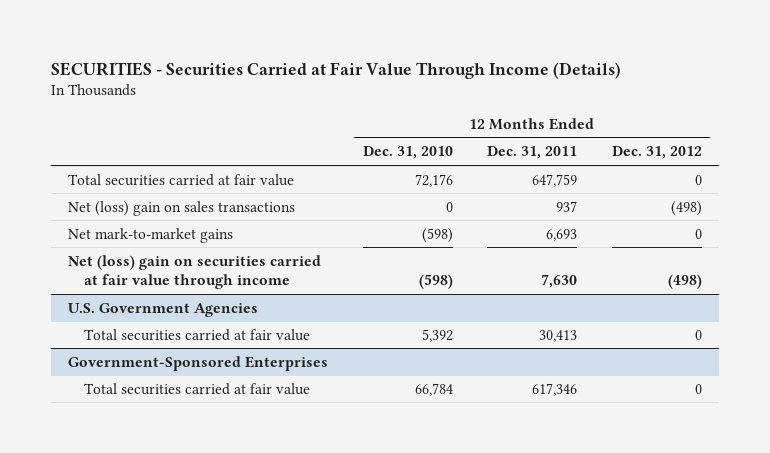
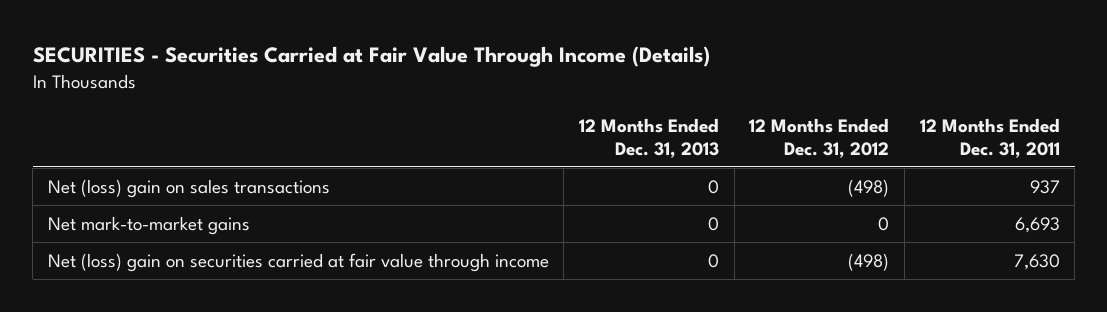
[362,146,453,160] Dec. 31, 2010 -> none
none -> [578,117,719,158] 12 Months Ended Dec. 31, 2013
[67,173,294,186] Total securities carried at fair value -> none
[67,302,258,317] U.S. Government Agencies -> none
[84,328,311,341] Total securities carried at fair value -> none
[67,355,328,371] Government-Sponsored Enterprises -> none
[84,382,311,395] Total securities carried at fair value -> none

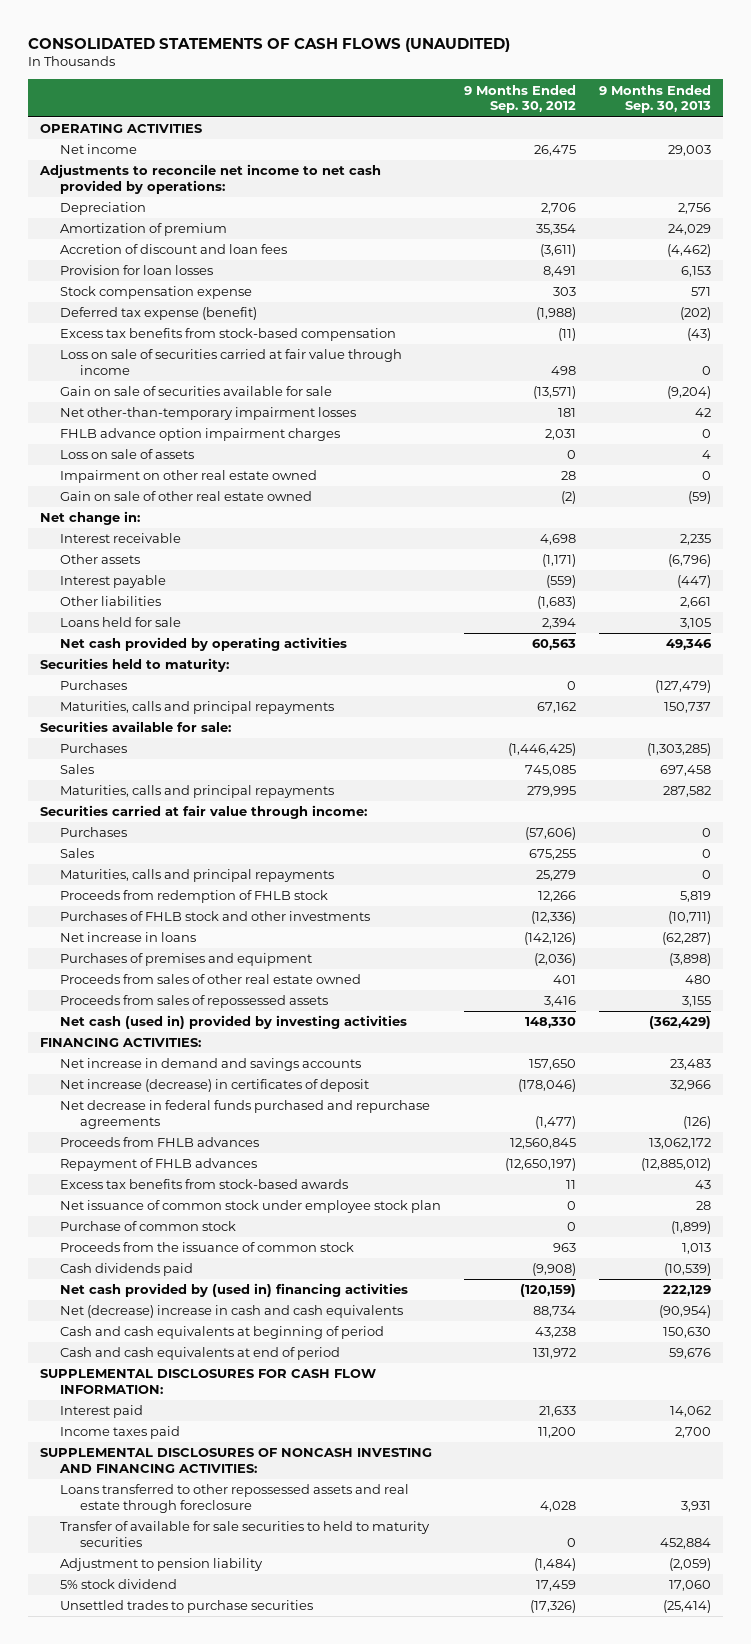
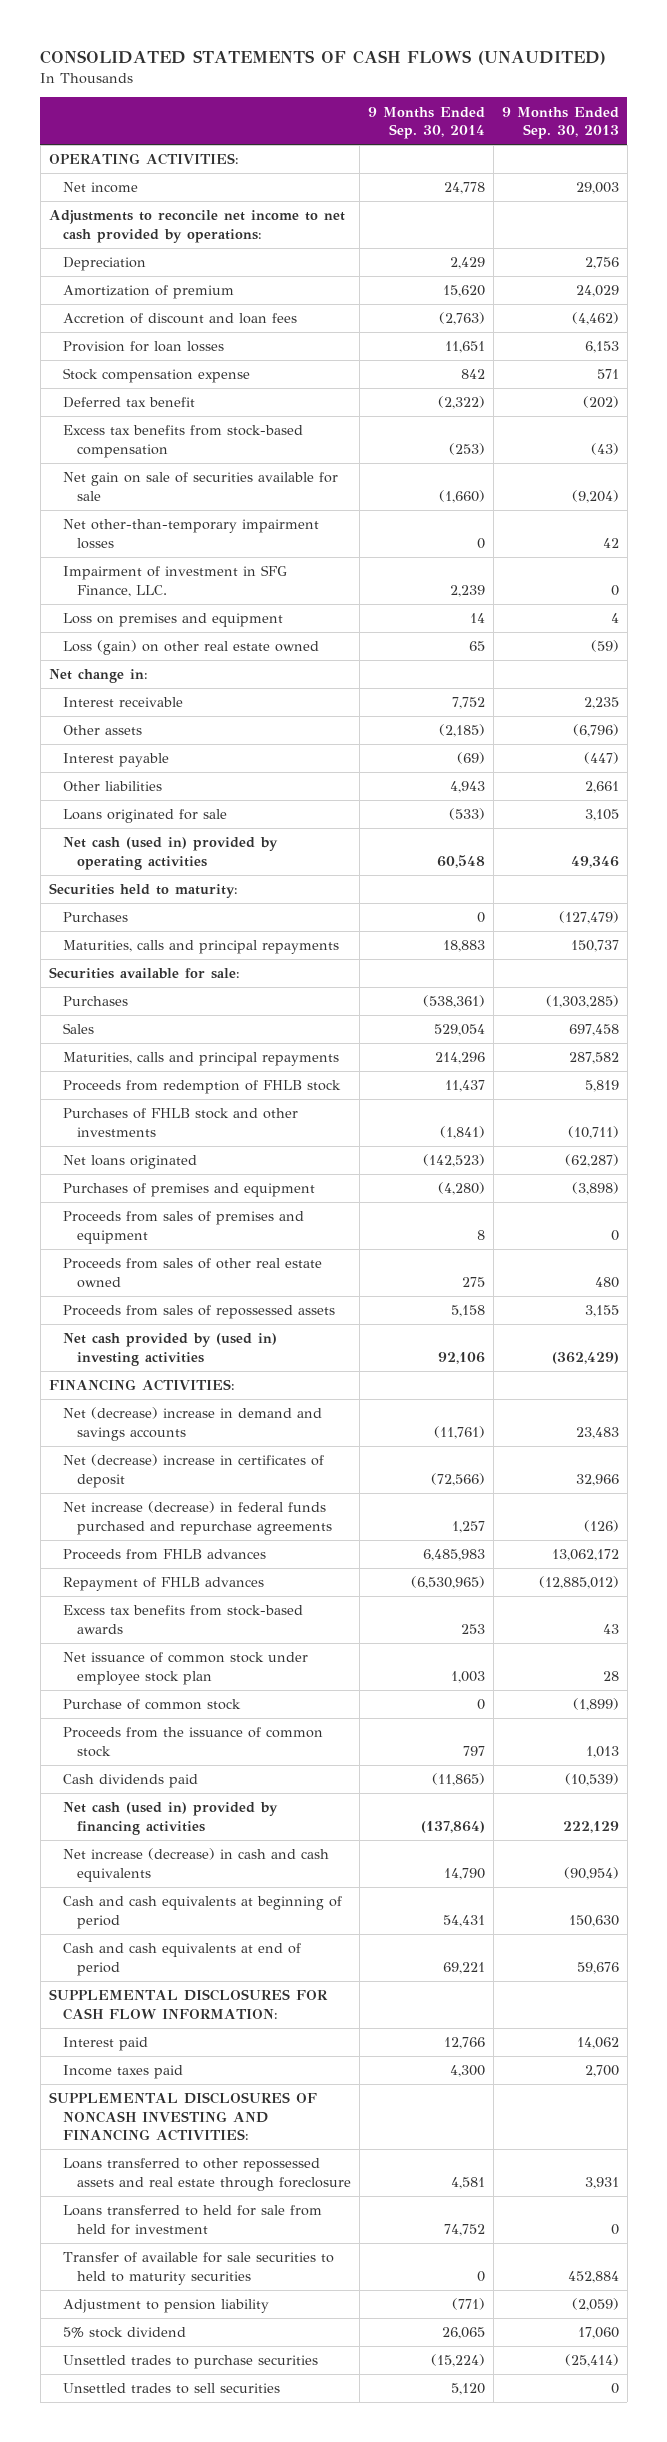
[464,84,577,114] 9 Months Ended Sep. 30, 2012 -> none
none -> [367,106,485,139] 9 Months Ended Sep. 30, 2014
[39,124,202,134] OPERATING ACTIVITIES -> [48,153,239,166] OPERATING ACTIVITIES:
[59,307,257,321] Deferred tax expense (benefit) -> [62,397,195,409] Deferred tax benefit
[59,349,402,375] Loss on sale of securities carried at fair value through income -> none
[59,386,332,397] Gain on sale of securities available for sale -> [62,472,338,501] Net gain on sale of securities available for sale
[59,428,340,442] FHLB advance option impairment charges -> none
[59,470,317,484] Impairment on other real estate owned -> none
none -> [62,565,287,597] Impairment of investment in SFG Finance, LLC.
[59,449,194,460] Loss on sale of assets -> [62,613,283,628] Loss on premises and equipment
[59,491,312,502] Gain on sale of other real estate owned -> [62,640,319,656] Loss (gain) on other real estate owned
[59,617,181,628] Loans held for sale -> [62,809,227,824] Loans originated for sale
[59,637,347,652] Net cash provided by operating activities -> [62,837,278,870] Net cash (used in) provided by operating activities
[39,805,367,820] Securities carried at fair value through income: -> none
[59,827,127,838] Purchases -> none
[59,848,94,859] Sales -> none
[59,869,334,883] Maturities, calls and principal repayments -> none
[59,932,196,943] Net increase in loans -> [62,1155,197,1170] Net loans originated
none -> [62,1211,304,1244] Proceeds from sales of premises and equipment
[59,1015,407,1030] Net cash (used in) provided by investing activities -> [62,1333,277,1366] Net cash provided by (used in) investing activities
[59,1058,361,1072] Net increase in demand and savings accounts -> [62,1407,322,1441] Net (decrease) increase in demand and savings accounts
[59,1079,369,1093] Net increase (decrease) in certificates of deposit -> [62,1454,324,1488] Net (decrease) increase in certificates of deposit
[59,1100,430,1129] Net decrease in federal funds purchased and repurchase agreements -> [62,1501,333,1535] Net increase (decrease) in federal funds purchased and repurchase agreements
[59,1283,408,1298] Net cash provided by (used in) financing activities -> [62,1802,278,1835] Net cash (used in) provided by financing activities
[59,1305,403,1319] Net (decrease) increase in cash and cash equivalents -> [62,1848,329,1882] Net increase (decrease) in cash and cash equivalents
none -> [62,2205,322,2235] Loans transferred to held for sale from held for investment
none -> [62,2383,280,2395] Unsettled trades to sell securities

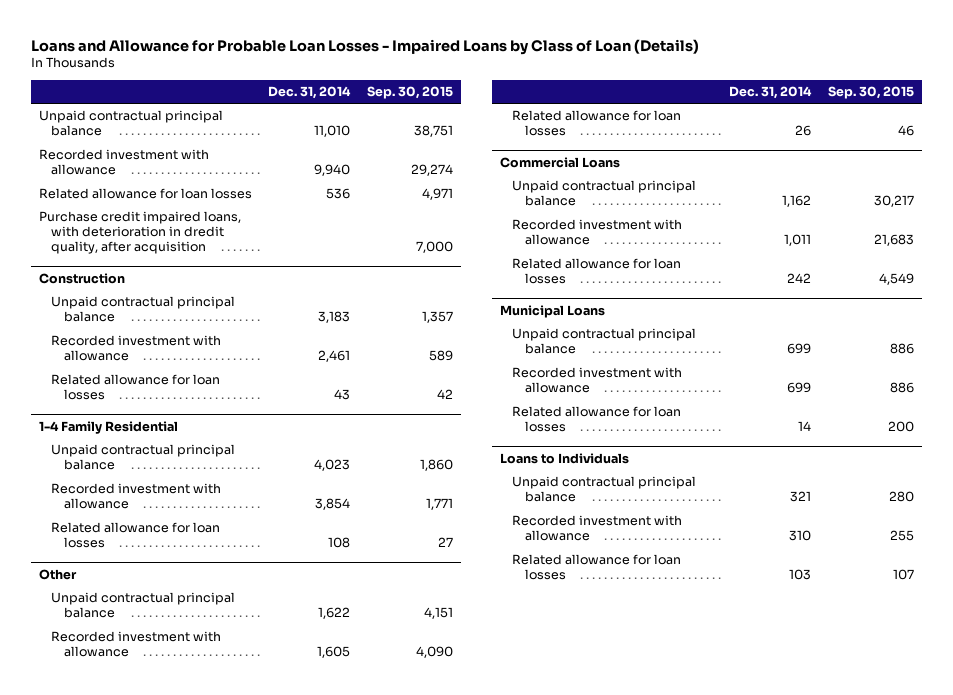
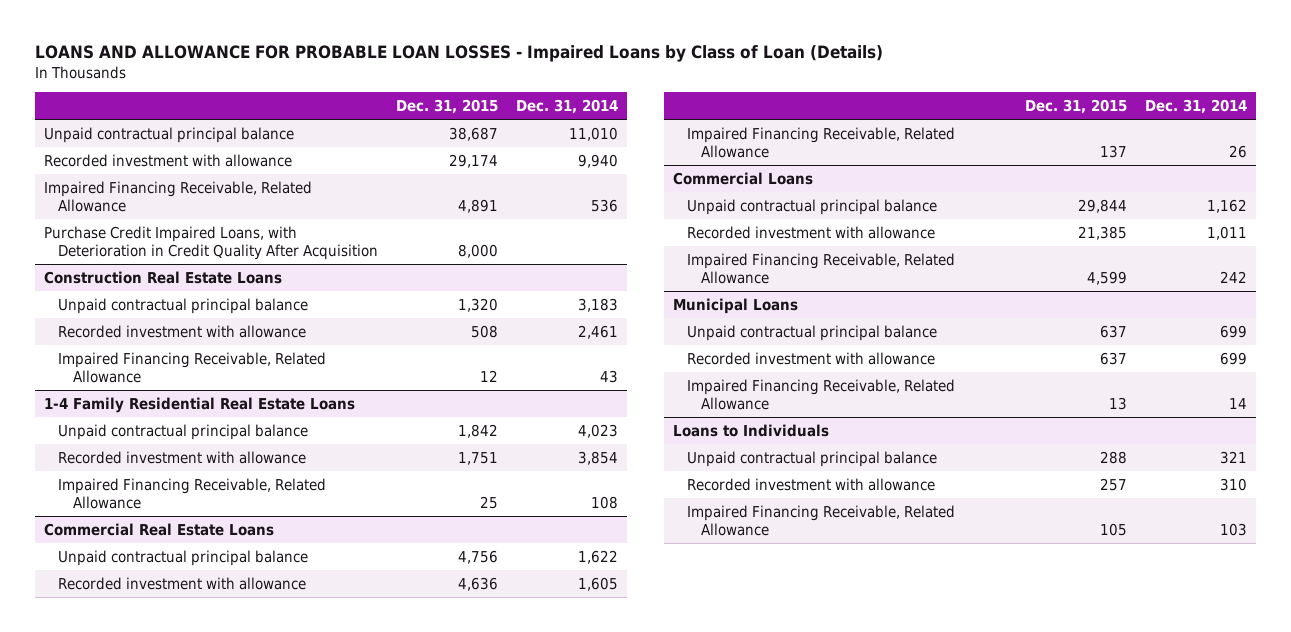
[31,38,700,55] Loans and Allowance for Probable Loan Losses - Impaired Loans by Class of Loan (Details) -> [35,44,884,62] LOANS AND ALLOWANCE FOR PROBABLE LOAN LOSSES - Impaired Loans by Class of Loan (Details)
[366,86,453,100] Sep. 30, 2015 -> none
none -> [396,99,499,115] Dec. 31, 2015
[39,188,253,200] Related allowance for loan losses -> [44,180,313,212] Impaired Financing Receivable, Related Allowance
[39,211,242,255] Purchase credit impaired loans, with deterioration in dredit quality, after acquisition -> [44,225,379,260] Purchase Credit Impaired Loans, with Deterioration in Credit Quality After Acquisition
[39,272,126,284] Construction -> [44,270,283,284] Construction Real Estate Loans
[51,374,221,401] Related allowance for loan losses -> [58,351,327,383] Impaired Financing Receivable, Related Allowance
[39,420,179,434] 1-4 Family Residential -> [44,396,356,413] 1-4 Family Residential Real Estate Loans
[51,522,221,549] Related allowance for loan losses -> [58,477,327,509] Impaired Financing Receivable, Related Allowance
[39,568,78,580] Other -> [44,522,275,536] Commercial Real Estate Loans
[512,110,682,137] Related allowance for loan losses -> [686,126,955,158] Impaired Financing Receivable, Related Allowance
[512,258,682,285] Related allowance for loan losses -> [686,252,955,284] Impaired Financing Receivable, Related Allowance
[512,406,682,433] Related allowance for loan losses -> [686,378,955,410] Impaired Financing Receivable, Related Allowance
[512,554,682,581] Related allowance for loan losses -> [686,504,955,536] Impaired Financing Receivable, Related Allowance

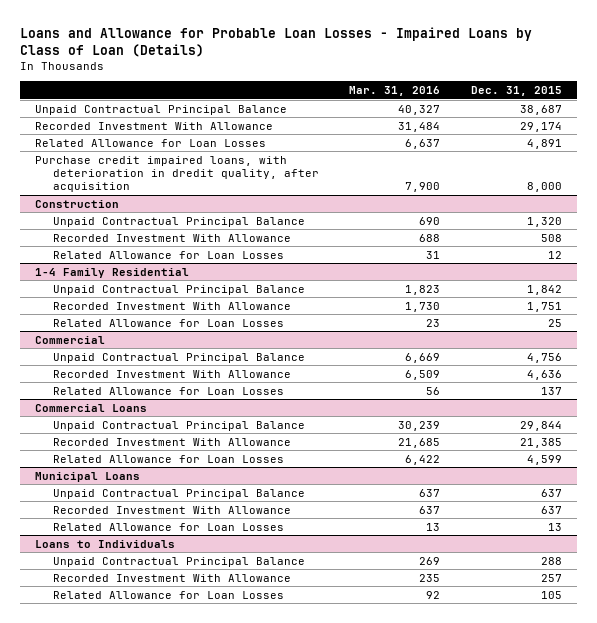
[35,44,884,62] LOANS AND ALLOWANCE FOR PROBABLE LOAN LOSSES - Impaired Loans by Class of Loan (Details) -> [20,26,533,57] Loans and Allowance for Probable Loan Losses - Impaired Loans by Class of Loan (Details)
[516,99,619,115] Dec. 31, 2014 -> none
none -> [349,86,441,97] Mar. 31, 2016
[44,126,295,143] Unpaid contractual principal balance -> [35,104,288,115] Unpaid Contractual Principal Balance
[44,153,293,167] Recorded investment with allowance -> [35,121,274,130] Recorded Investment With Allowance
[44,180,313,212] Impaired Financing Receivable, Related Allowance -> [35,138,267,147] Related Allowance for Loan Losses
[44,225,379,260] Purchase Credit Impaired Loans, with Deterioration in Credit Quality After Acquisition -> [35,155,319,193] Purchase credit impaired loans, with deterioration in dredit quality, after acquisition
[44,270,283,284] Construction Real Estate Loans -> [35,199,120,208] Construction
[58,297,309,314] Unpaid contractual principal balance -> [52,216,305,227] Unpaid Contractual Principal Balance
[58,324,307,338] Recorded investment with allowance -> [52,233,291,242] Recorded Investment With Allowance
[58,351,327,383] Impaired Financing Receivable, Related Allowance -> [52,250,284,259] Related Allowance for Loan Losses
[44,396,356,413] 1-4 Family Residential Real Estate Loans -> [35,267,190,278] 1-4 Family Residential
[58,423,309,440] Unpaid contractual principal balance -> [52,284,305,295] Unpaid Contractual Principal Balance
[58,450,307,464] Recorded investment with allowance -> [52,301,291,310] Recorded Investment With Allowance
[58,477,327,509] Impaired Financing Receivable, Related Allowance -> [52,318,284,327] Related Allowance for Loan Losses
[44,522,275,536] Commercial Real Estate Loans -> [35,335,106,344] Commercial
[58,549,309,566] Unpaid contractual principal balance -> [52,352,305,363] Unpaid Contractual Principal Balance
[58,576,307,590] Recorded investment with allowance -> [52,369,291,378] Recorded Investment With Allowance
[686,126,955,158] Impaired Financing Receivable, Related Allowance -> [52,386,284,395] Related Allowance for Loan Losses
[686,198,937,215] Unpaid contractual principal balance -> [52,420,305,431] Unpaid Contractual Principal Balance
[686,225,935,239] Recorded investment with allowance -> [52,437,291,446] Recorded Investment With Allowance
[686,252,955,284] Impaired Financing Receivable, Related Allowance -> [52,454,284,463] Related Allowance for Loan Losses
[686,324,937,341] Unpaid contractual principal balance -> [52,488,305,499] Unpaid Contractual Principal Balance
[686,351,935,365] Recorded investment with allowance -> [52,505,291,514] Recorded Investment With Allowance
[686,378,955,410] Impaired Financing Receivable, Related Allowance -> [52,522,284,531] Related Allowance for Loan Losses
[686,450,937,467] Unpaid contractual principal balance -> [52,556,305,567] Unpaid Contractual Principal Balance
[686,477,935,491] Recorded investment with allowance -> [52,573,291,582] Recorded Investment With Allowance
[686,504,955,536] Impaired Financing Receivable, Related Allowance -> [52,590,284,599] Related Allowance for Loan Losses

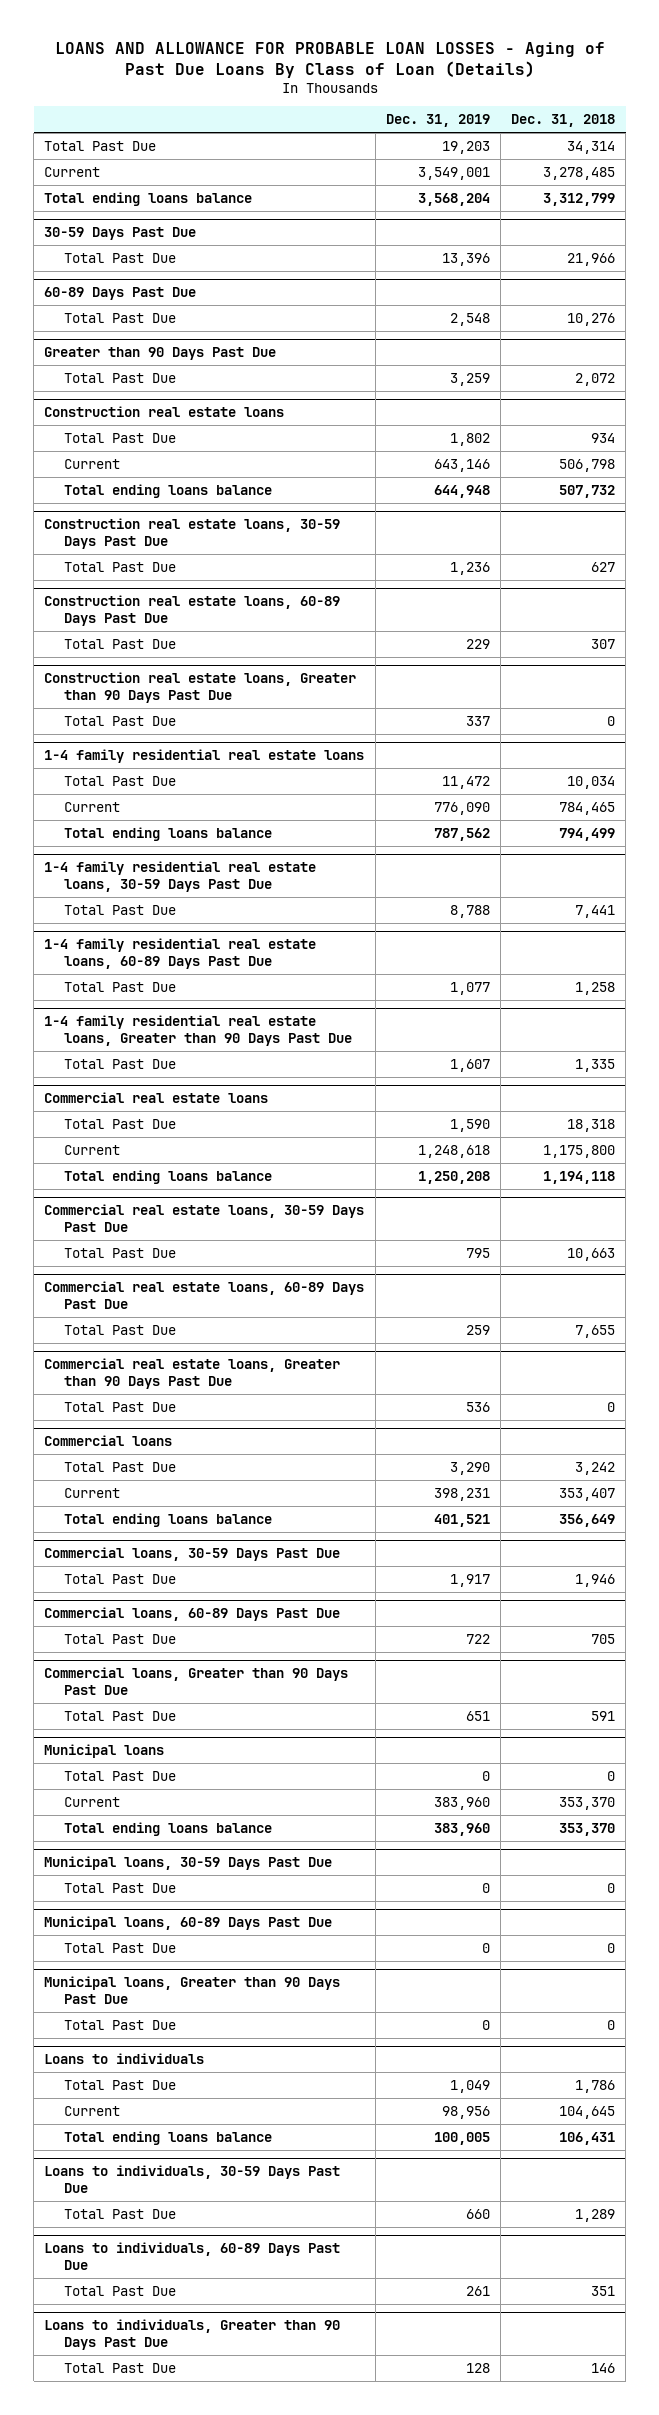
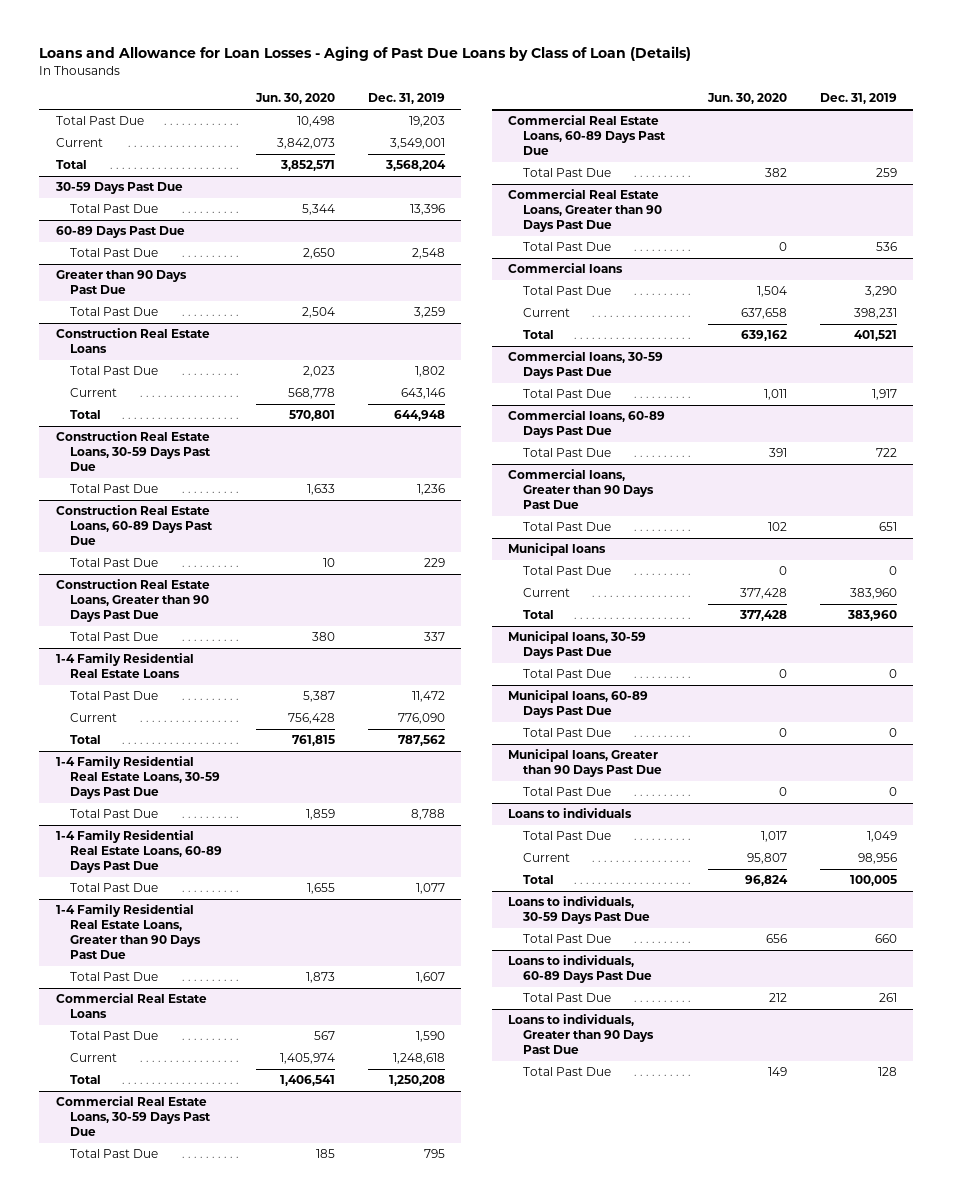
[54,42,605,78] LOANS AND ALLOWANCE FOR PROBABLE LOAN LOSSES - Aging of Past Due Loans By Class of Loan (Details) -> [39,46,692,62] Loans and Allowance for Loan Losses - Aging of Past Due Loans by Class of Loan (Details)
[511,113,616,127] Dec. 31, 2018 -> none
none -> [254,93,335,105] Jun. 30, 2020
[44,191,253,206] Total ending loans balance -> [55,160,87,170] Total
[44,406,285,418] Construction real estate loans -> [55,328,210,354] Construction Real Estate Loans
[64,483,273,498] Total ending loans balance -> [70,410,102,420] Total
[44,518,341,549] Construction real estate loans, 30-59 Days Past Due -> [55,431,212,472] Construction Real Estate Loans, 30-59 Days Past Due
[44,595,341,626] Construction real estate loans, 60-89 Days Past Due -> [55,505,214,546] Construction Real Estate Loans, 60-89 Days Past Due
[44,672,357,703] Construction real estate loans, Greater than 90 Days Past Due -> [55,579,210,623] Construction Real Estate Loans, Greater than 90 Days Past Due
[44,749,365,764] 1-4 family residential real estate loans -> [55,653,194,679] 1-4 Family Residential Real Estate Loans
[64,826,273,841] Total ending loans balance -> [70,735,102,745] Total
[44,861,317,892] 1-4 family residential real estate loans, 30-59 Days Past Due -> [55,756,221,800] 1-4 Family Residential Real Estate Loans, 30-59 Days Past Due
[44,938,317,969] 1-4 family residential real estate loans, 60-89 Days Past Due -> [55,830,223,874] 1-4 Family Residential Real Estate Loans, 60-89 Days Past Due
[44,1015,353,1046] 1-4 family residential real estate loans, Greater than 90 Days Past Due -> [55,904,202,959] 1-4 Family Residential Real Estate Loans, Greater than 90 Days Past Due
[44,1092,269,1104] Commercial real estate loans -> [55,993,207,1019] Commercial Real Estate Loans
[64,1169,273,1184] Total ending loans balance -> [70,1075,102,1085] Total
[44,1204,365,1232] Commercial real estate loans, 30-59 Days Past Due -> [55,1096,212,1137] Commercial Real Estate Loans, 30-59 Days Past Due
[44,1281,365,1309] Commercial real estate loans, 60-89 Days Past Due -> [508,115,666,156] Commercial Real Estate Loans, 60-89 Days Past Due
[44,1358,341,1389] Commercial real estate loans, Greater than 90 Days Past Due -> [508,189,662,233] Commercial Real Estate Loans, Greater than 90 Days Past Due
[64,1512,273,1527] Total ending loans balance -> [522,330,554,340] Total
[64,1821,273,1836] Total ending loans balance -> [522,610,554,620] Total
[64,2130,273,2145] Total ending loans balance -> none
none -> [522,875,554,885] Total

